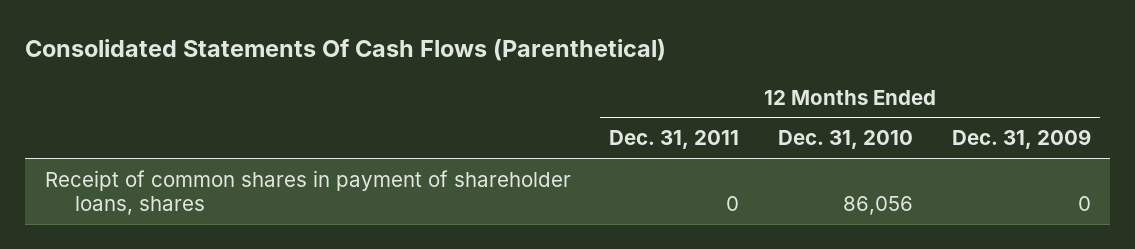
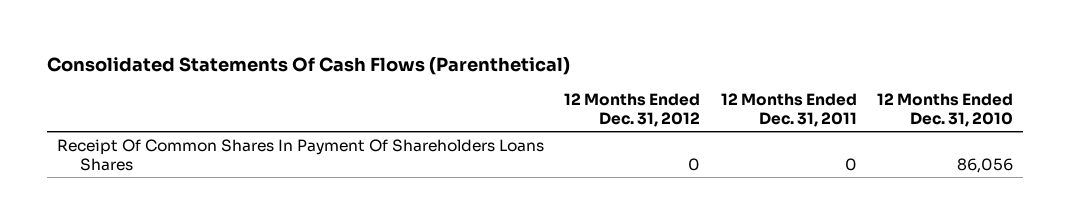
[951,129,1091,150] Dec. 31, 2009 -> none
none -> [564,93,701,128] 12 Months Ended Dec. 31, 2012
[44,169,571,216] Receipt of common shares in payment of shareholder loans, shares -> [56,138,544,171] Receipt Of Common Shares In Payment Of Shareholders Loans Shares

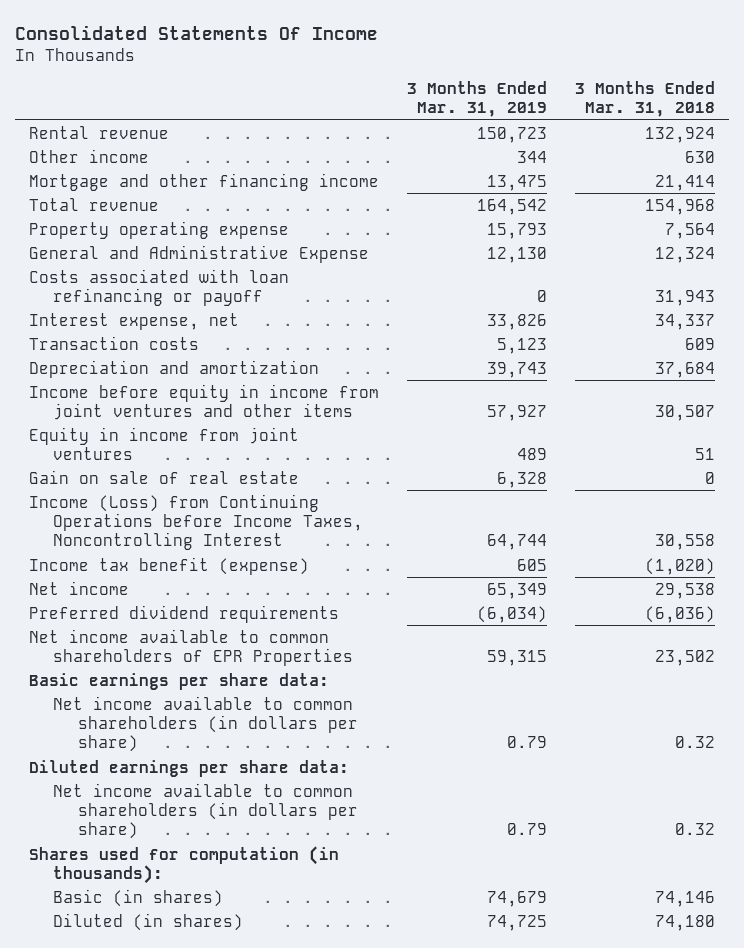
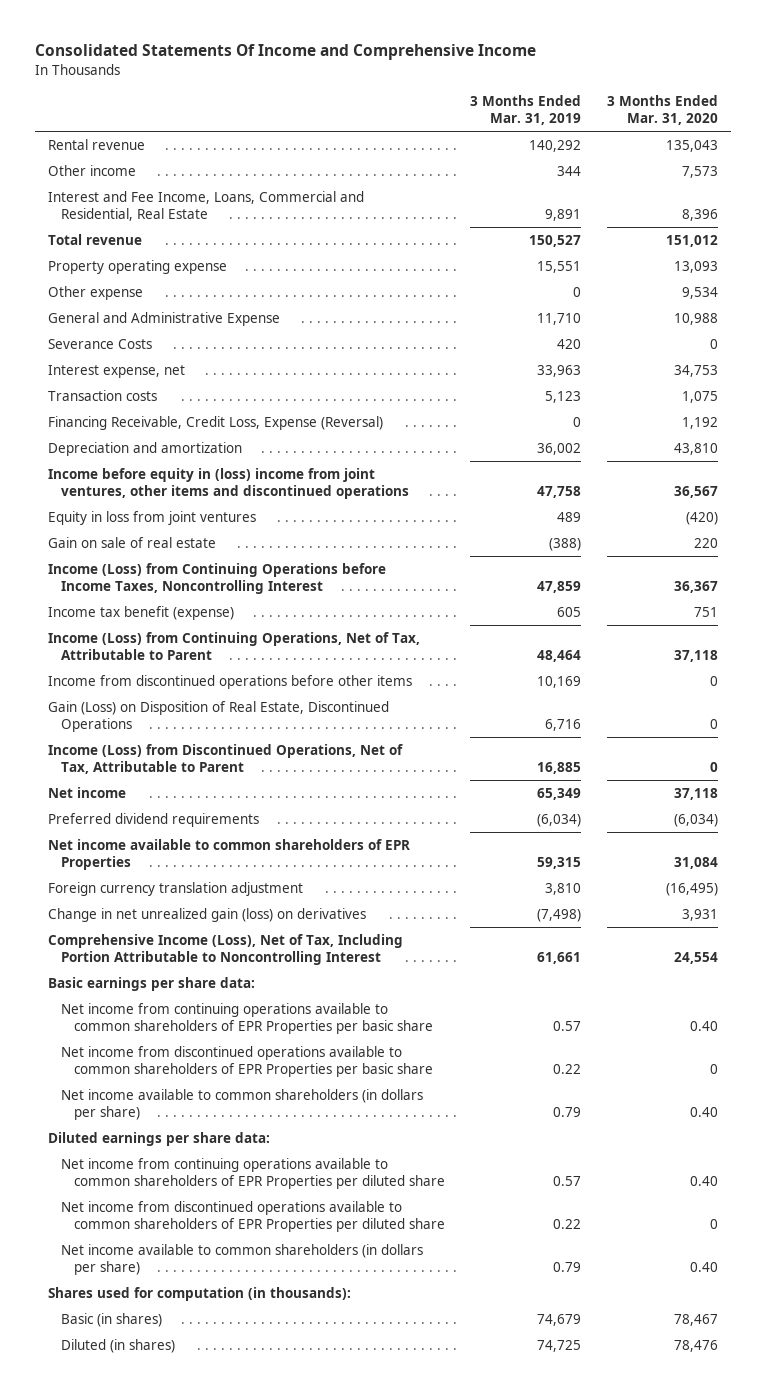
[15,24,379,40] Consolidated Statements Of Income -> [35,44,537,61] Consolidated Statements Of Income and Comprehensive Income
[575,81,716,118] 3 Months Ended Mar. 31, 2018 -> none
none -> [606,95,718,126] 3 Months Ended Mar. 31, 2020
[477,126,548,143] 150,723 -> [529,140,582,153] 140,292
[29,172,380,191] Mortgage and other financing income -> none
[29,268,290,306] Costs associated with loan refinancing or payoff -> none
none -> [48,191,365,221] Interest and Fee Income, Loans, Commercial and Residential, Real Estate
[477,198,548,215] 164,542 -> [529,235,582,248] 150,527
[487,222,548,239] 15,793 -> [537,261,582,274] 15,551
none -> [48,286,144,301] Other expense
[487,246,548,263] 12,130 -> [537,313,582,326] 11,710
none -> [48,339,153,350] Severance Costs
[487,313,548,330] 33,826 -> [537,365,582,378] 33,963
none -> [48,416,384,431] Financing Receivable, Credit Loss, Expense (Reversal)
[487,361,548,378] 39,743 -> [537,443,582,456] 36,002
[29,383,380,420] Income before equity in income from joint ventures and other items -> [48,468,409,499] Income before equity in (loss) income from joint ventures, other items and discontinued operations
[487,404,548,421] 57,927 -> [537,485,582,498] 47,758
[29,426,300,460] Equity in income from joint ventures -> [48,511,257,526] Equity in loss from joint ventures
[497,471,548,488] 6,328 -> [549,538,582,552] (388)
[487,533,548,550] 64,744 -> [537,580,582,593] 47,859
none -> [48,632,421,660] Income (Loss) from Continuing Operations, Net of Tax, Attributable to Parent
none -> [48,675,413,690] Income from discontinued operations before other items
none -> [48,701,390,732] Gain (Loss) on Disposition of Real Estate, Discontinued Operations
none -> [48,744,404,774] Income (Loss) from Discontinued Operations, Net of Tax, Attributable to Parent
none -> [48,882,304,897] Foreign currency translation adjustment
none -> [48,908,367,923] Change in net unrealized gain (loss) on derivatives
none -> [48,934,404,965] Comprehensive Income (Loss), Net of Tax, Including Portion Attributable to Noncontrolling Interest
none -> [60,1003,433,1034] Net income from continuing operations available to common shareholders of EPR Properties per basic share
none -> [60,1046,433,1077] Net income from discontinued operations available to common shareholders of EPR Properties per basic share
none -> [60,1158,445,1189] Net income from continuing operations available to common shareholders of EPR Properties per diluted share
none -> [60,1201,445,1232] Net income from discontinued operations available to common shareholders of EPR Properties per diluted share

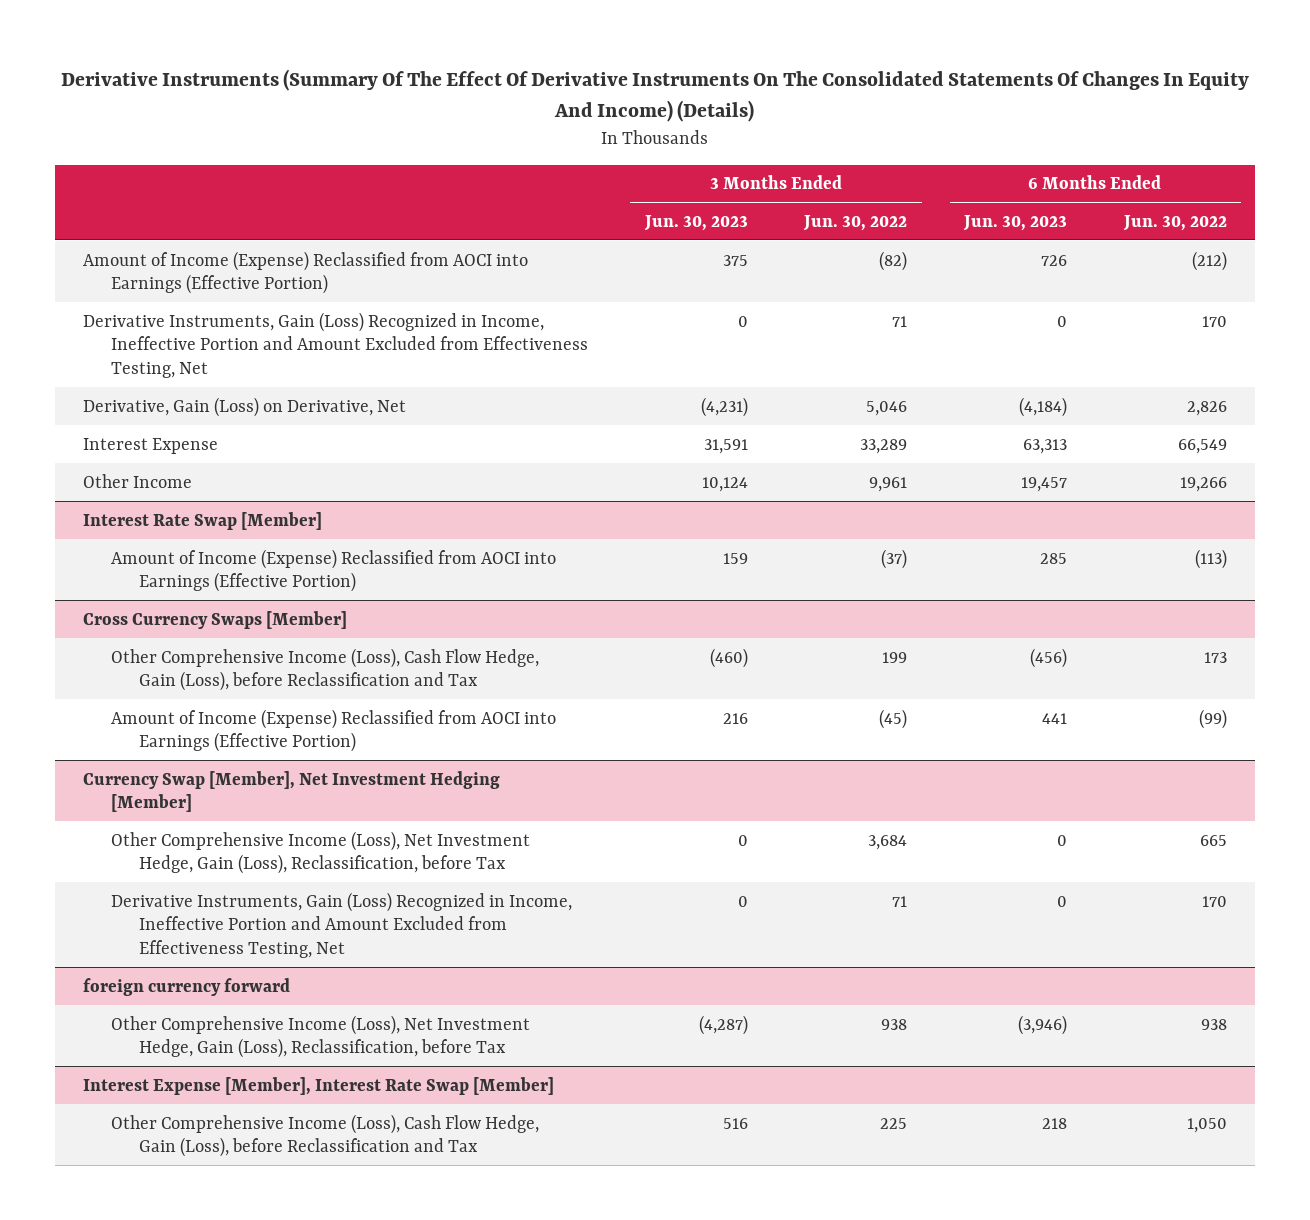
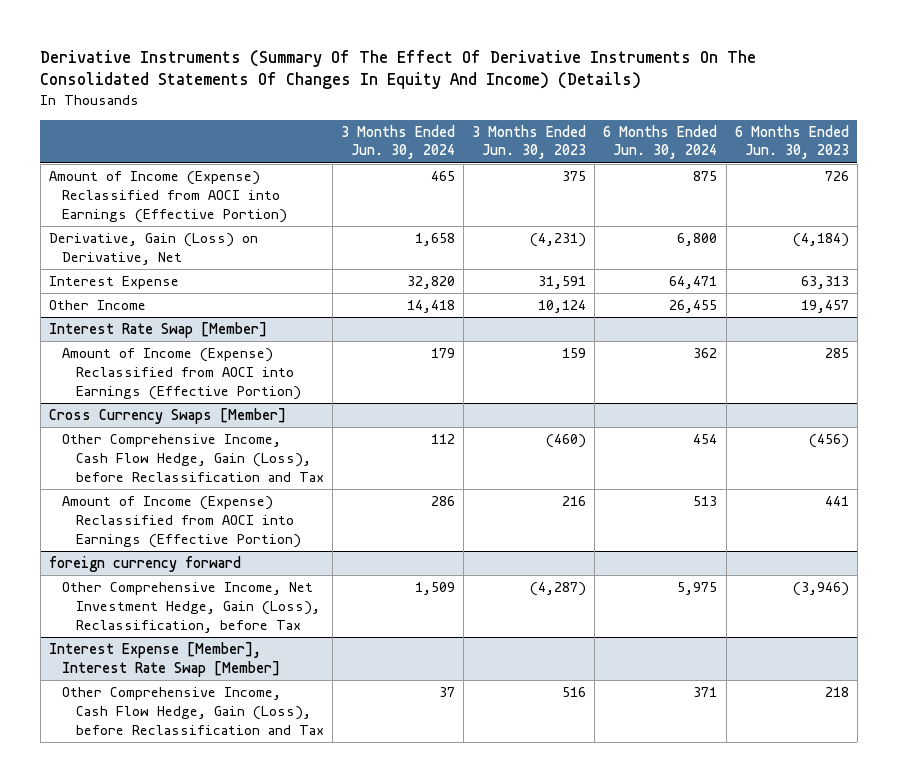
[803,214,908,231] Jun. 30, 2022 -> none
[1122,214,1227,231] Jun. 30, 2022 -> none
none -> [341,124,456,160] 3 Months Ended Jun. 30, 2024
none -> [603,124,718,160] 6 Months Ended Jun. 30, 2024
[83,311,588,378] Derivative Instruments, Gain (Loss) Recognized in Income, Ineffective Portion and Amount Excluded from Effectiveness Testing, Net -> none
[110,647,539,692] Other Comprehensive Income (Loss), Cash Flow Hedge, Gain (Loss), before Reclassification and Tax -> [62,434,324,482] Other Comprehensive Income, Cash Flow Hedge, Gain (Loss), before Reclassification and Tax
[83,770,501,813] Currency Swap [Member], Net Investment Hedging [Member] -> none
[110,830,530,875] Other Comprehensive Income (Loss), Net Investment Hedge, Gain (Loss), Reclassification, before Tax -> none
[110,891,572,958] Derivative Instruments, Gain (Loss) Recognized in Income, Ineffective Portion and Amount Excluded from Effectiveness Testing, Net -> none
[110,1014,530,1059] Other Comprehensive Income (Loss), Net Investment Hedge, Gain (Loss), Reclassification, before Tax -> [62,582,320,633] Other Comprehensive Income, Net Investment Hedge, Gain (Loss), Reclassification, before Tax
[110,1113,539,1158] Other Comprehensive Income (Loss), Cash Flow Hedge, Gain (Loss), before Reclassification and Tax -> [62,687,324,735] Other Comprehensive Income, Cash Flow Hedge, Gain (Loss), before Reclassification and Tax

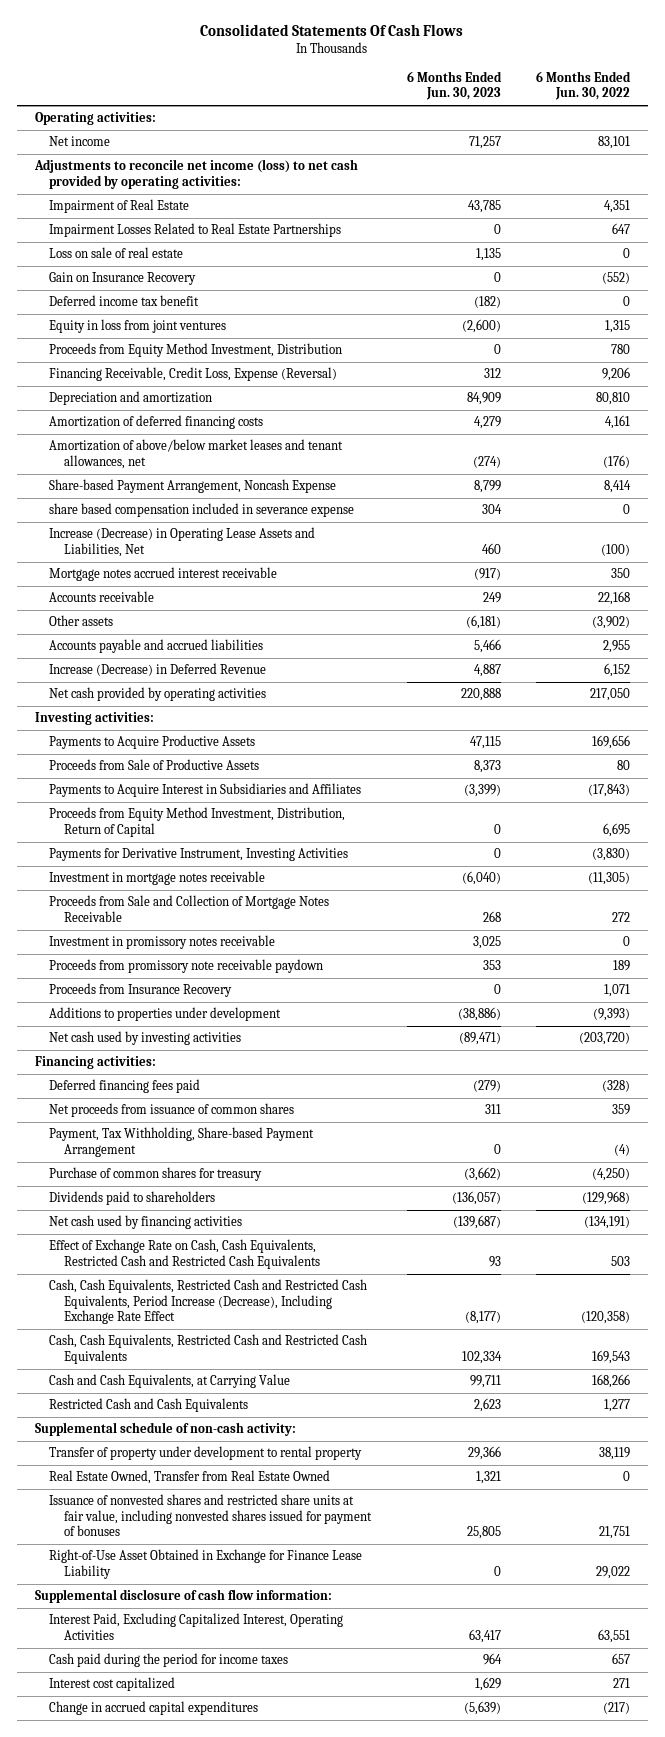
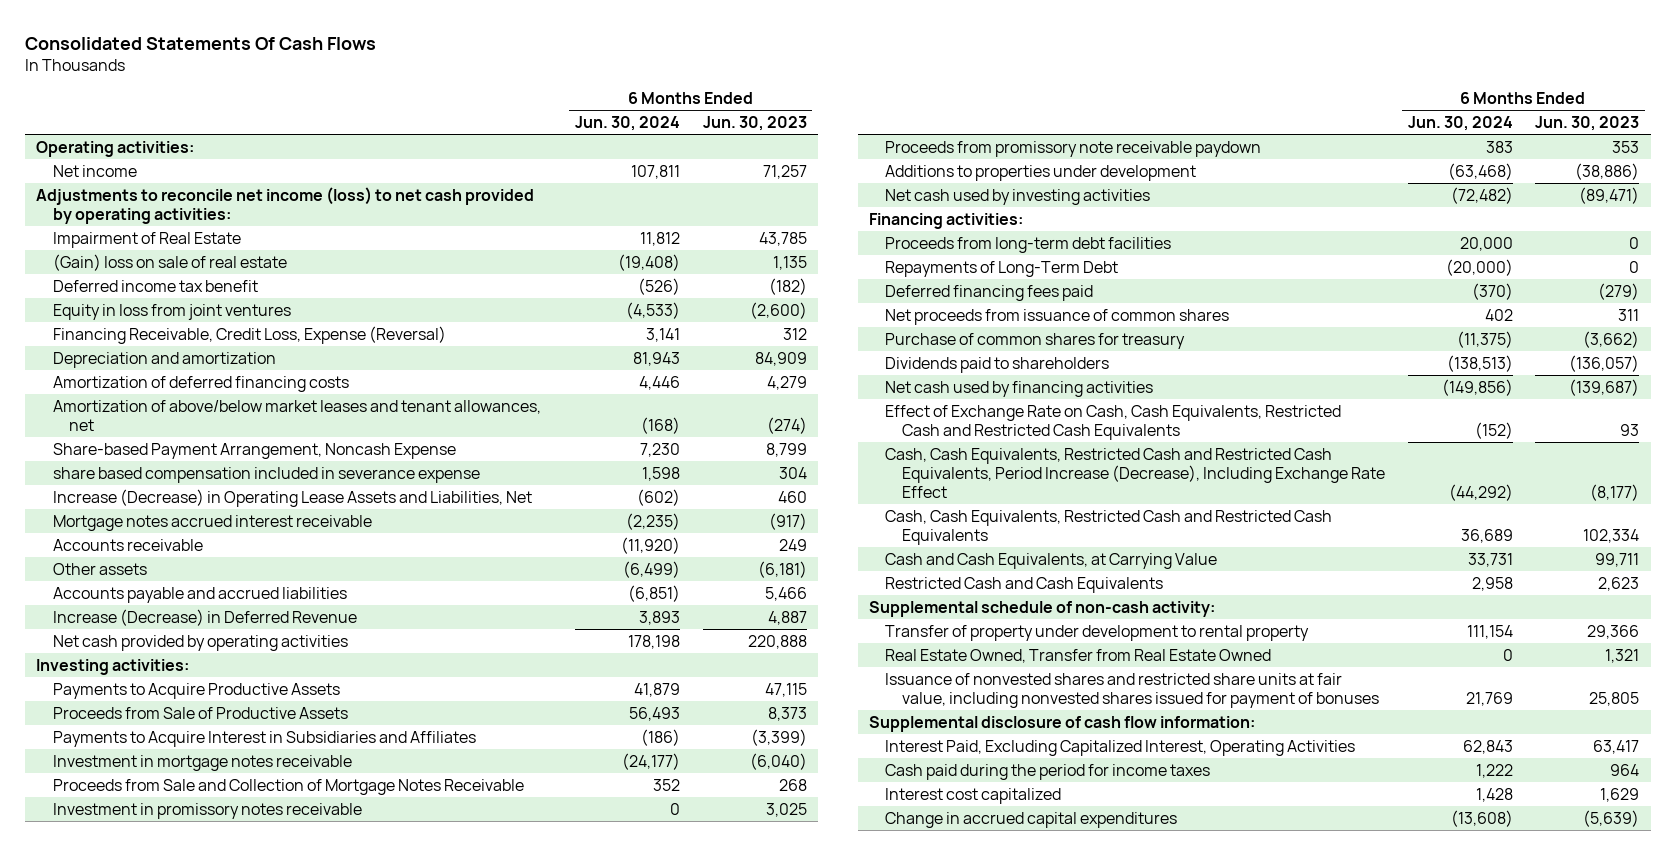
[535,70,631,101] 6 Months Ended Jun. 30, 2022 -> none
none -> [574,116,680,132] Jun. 30, 2024
[49,223,342,238] Impairment Losses Related to Real Estate Partnerships -> none
[49,272,197,286] Gain on Insurance Recovery -> none
[49,247,184,259] Loss on sale of real estate -> [52,253,287,271] (Gain) loss on sale of real estate
[49,343,343,358] Proceeds from Equity Method Investment, Distribution -> none
[49,807,346,837] Proceeds from Equity Method Investment, Distribution, Return of Capital -> none
[49,848,349,862] Payments for Derivative Instrument, Investing Activities -> none
[49,983,233,998] Proceeds from Insurance Recovery -> none
none -> [885,236,1172,253] Proceeds from long-term debt facilities
none -> [885,260,1119,277] Repayments of Long-Term Debt
[49,1127,315,1157] Payment, Tax Withholding, Share-based Payment Arrangement -> none
[49,1549,363,1579] Right-of-Use Asset Obtained in Exchange for Finance Lease Liability -> none

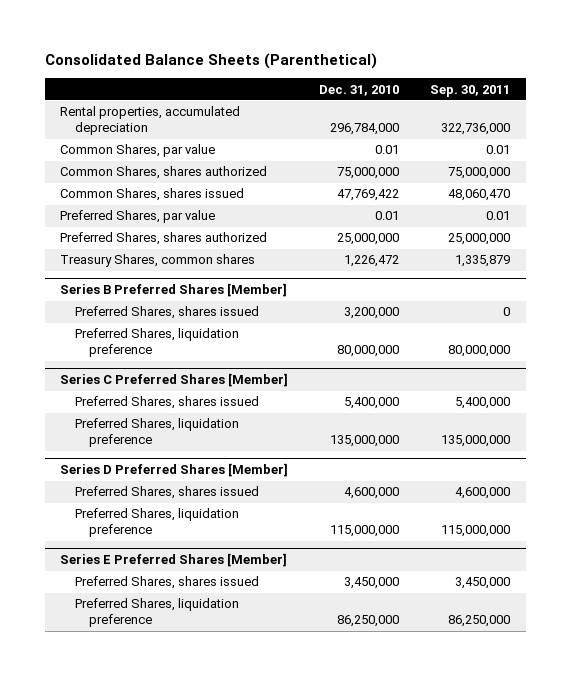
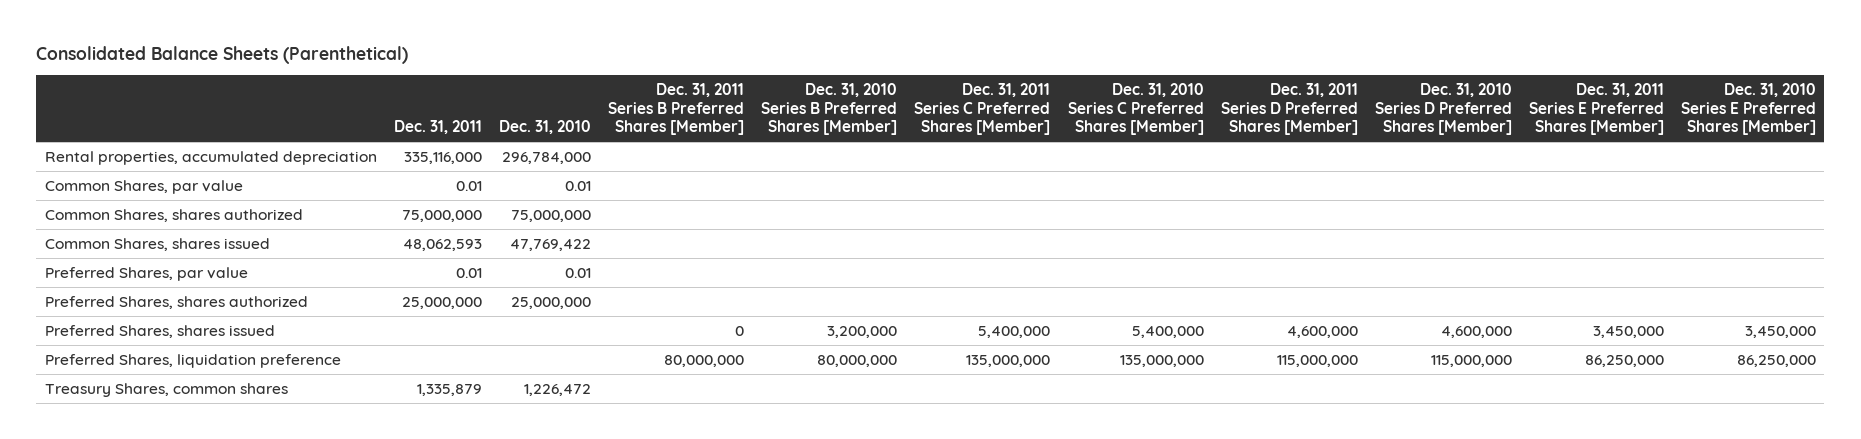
[430,84,511,97] Sep. 30, 2011 -> none
none -> [393,120,482,135] Dec. 31, 2011
none -> [608,83,745,136] Dec. 31, 2011 Series B Preferred Shares [Member]
none -> [761,83,898,136] Dec. 31, 2010 Series B Preferred Shares [Member]
none -> [914,83,1051,136] Dec. 31, 2011 Series C Preferred Shares [Member]
none -> [1067,83,1204,136] Dec. 31, 2010 Series C Preferred Shares [Member]
none -> [1220,83,1358,136] Dec. 31, 2011 Series D Preferred Shares [Member]
none -> [1374,83,1512,136] Dec. 31, 2010 Series D Preferred Shares [Member]
none -> [1528,83,1664,136] Dec. 31, 2011 Series E Preferred Shares [Member]
none -> [1680,83,1816,136] Dec. 31, 2010 Series E Preferred Shares [Member]
none -> [44,324,275,338] Preferred Shares, shares issued
none -> [44,353,341,368] Preferred Shares, liquidation preference
[60,283,288,298] Series B Preferred Shares [Member] -> none
[74,306,259,320] Preferred Shares, shares issued -> none
[74,328,239,358] Preferred Shares, liquidation preference -> none
[60,373,289,388] Series C Preferred Shares [Member] -> none
[74,396,259,410] Preferred Shares, shares issued -> none
[74,418,239,448] Preferred Shares, liquidation preference -> none
[60,463,289,478] Series D Preferred Shares [Member] -> none
[74,486,259,500] Preferred Shares, shares issued -> none
[74,508,239,538] Preferred Shares, liquidation preference -> none
[60,553,288,568] Series E Preferred Shares [Member] -> none
[74,576,259,590] Preferred Shares, shares issued -> none
[74,598,239,628] Preferred Shares, liquidation preference -> none

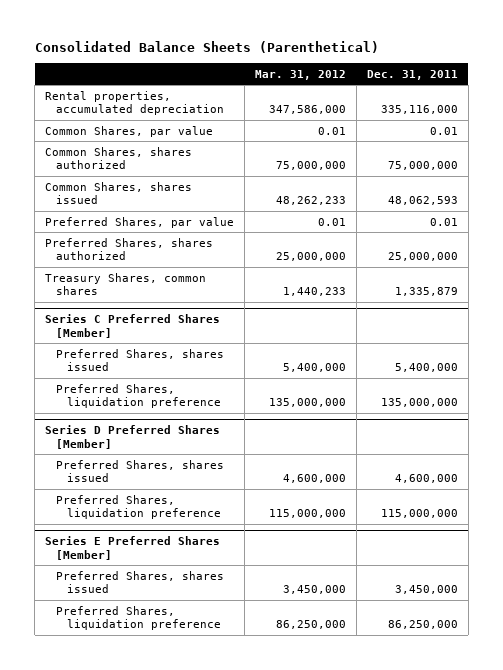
[499,120,592,135] Dec. 31, 2010 -> none
[608,83,745,136] Dec. 31, 2011 Series B Preferred Shares [Member] -> none
[761,83,898,136] Dec. 31, 2010 Series B Preferred Shares [Member] -> none
[914,83,1051,136] Dec. 31, 2011 Series C Preferred Shares [Member] -> none
[1067,83,1204,136] Dec. 31, 2010 Series C Preferred Shares [Member] -> none
[1220,83,1358,136] Dec. 31, 2011 Series D Preferred Shares [Member] -> none
[1374,83,1512,136] Dec. 31, 2010 Series D Preferred Shares [Member] -> none
[1528,83,1664,136] Dec. 31, 2011 Series E Preferred Shares [Member] -> none
[1680,83,1816,136] Dec. 31, 2010 Series E Preferred Shares [Member] -> none
none -> [255,69,347,80] Mar. 31, 2012
[44,324,275,338] Preferred Shares, shares issued -> none
[44,353,341,368] Preferred Shares, liquidation preference -> none
none -> [45,314,221,338] Series C Preferred Shares [Member]
none -> [55,348,224,372] Preferred Shares, shares issued
none -> [55,383,221,409] Preferred Shares, liquidation preference
none -> [45,425,221,449] Series D Preferred Shares [Member]
none -> [55,459,224,483] Preferred Shares, shares issued
none -> [55,494,221,520] Preferred Shares, liquidation preference
none -> [45,536,221,560] Series E Preferred Shares [Member]
none -> [55,570,224,594] Preferred Shares, shares issued
none -> [55,605,221,631] Preferred Shares, liquidation preference

